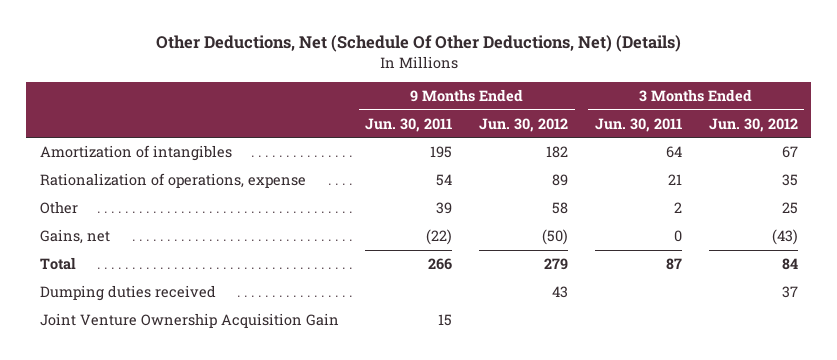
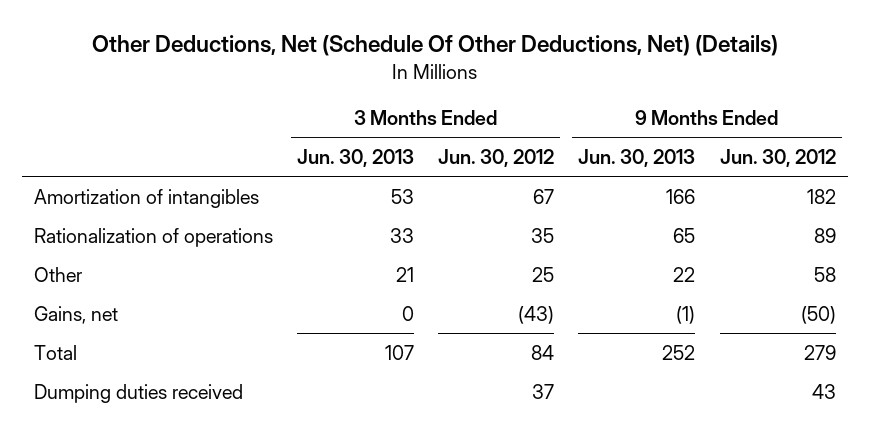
[365,117,453,132] Jun. 30, 2011 -> none
[594,117,682,132] Jun. 30, 2011 -> none
none -> [296,148,414,167] Jun. 30, 2013
none -> [578,148,696,167] Jun. 30, 2013
[39,173,306,189] Rationalization of operations, expense -> [33,227,273,247] Rationalization of operations
[39,313,339,329] Joint Venture Ownership Acquisition Gain -> none

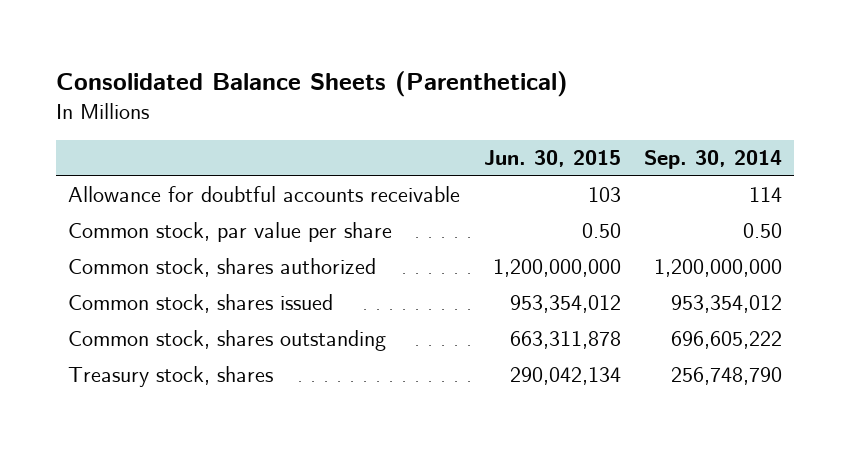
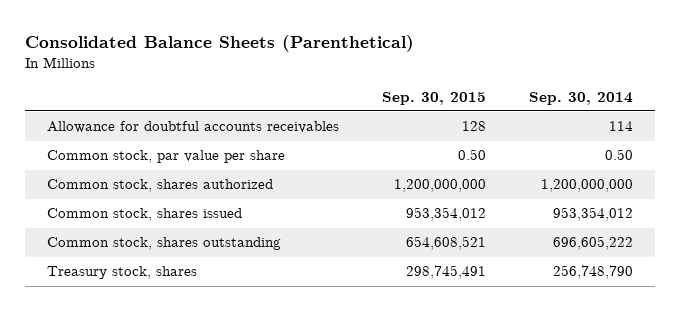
[483,150,621,168] Jun. 30, 2015 -> none
none -> [381,91,486,105] Sep. 30, 2015
[68,186,461,203] Allowance for doubtful accounts receivable -> [46,121,339,134] Allowance for doubtful accounts receivables

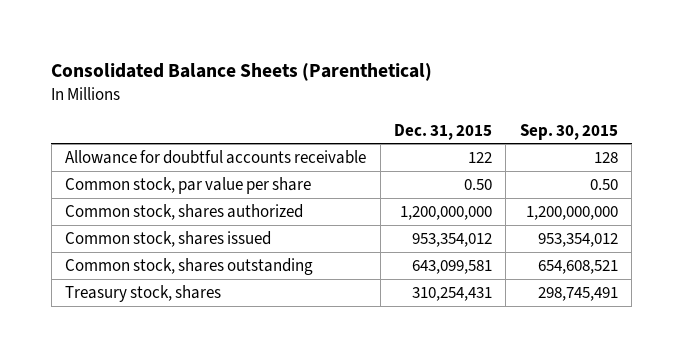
[528,91,633,105] Sep. 30, 2014 -> none
none -> [393,123,492,140] Dec. 31, 2015
[46,121,339,134] Allowance for doubtful accounts receivables -> [65,149,367,164] Allowance for doubtful accounts receivable

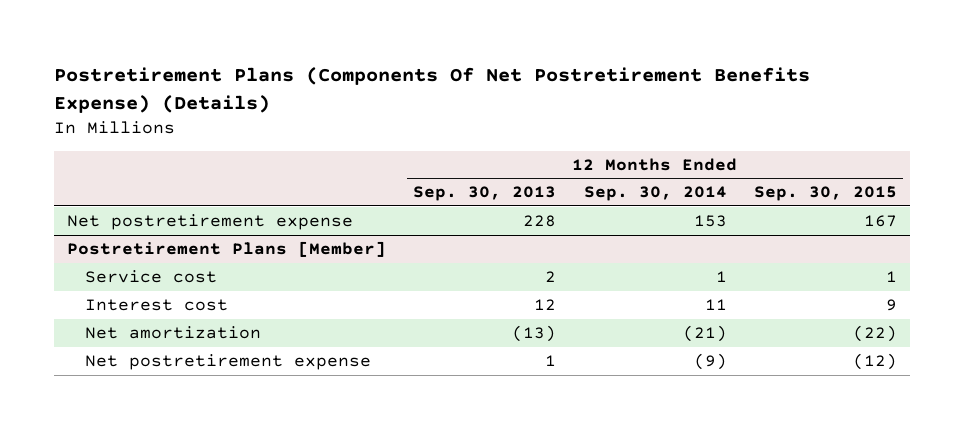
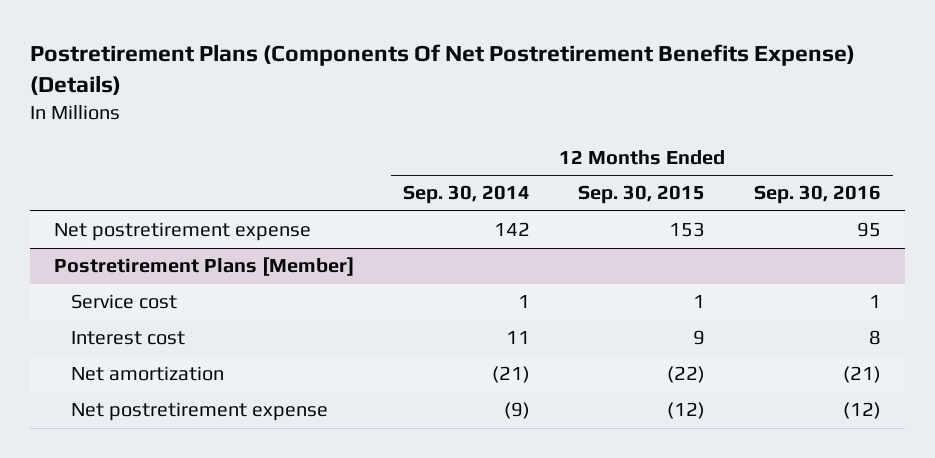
[413,186,557,202] Sep. 30, 2013 -> none
none -> [754,185,882,205] Sep. 30, 2016
[693,215,727,228] 153 -> [493,222,530,237] 142
[863,215,897,228] 167 -> [669,222,706,238] 153

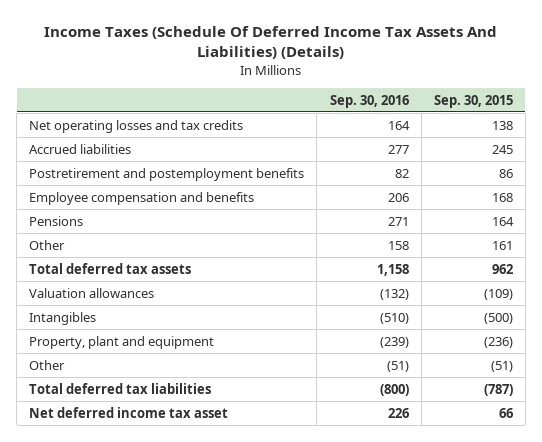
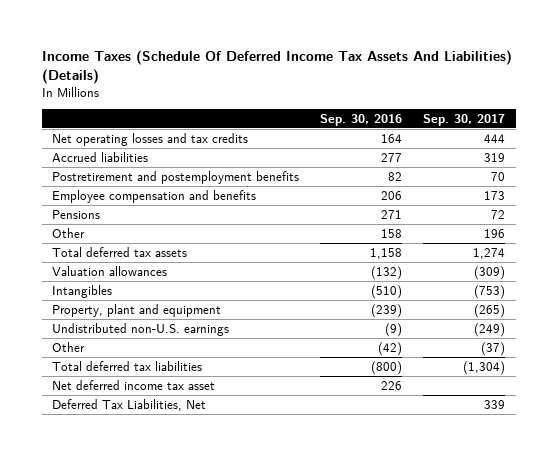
[433,94,513,108] Sep. 30, 2015 -> none
none -> [423,113,506,126] Sep. 30, 2017
none -> [52,322,230,336] Undistributed non-U.S. earnings
[386,360,409,372] (51) -> [378,341,403,356] (42)
none -> [52,398,207,411] Deferred Tax Liabilities, Net

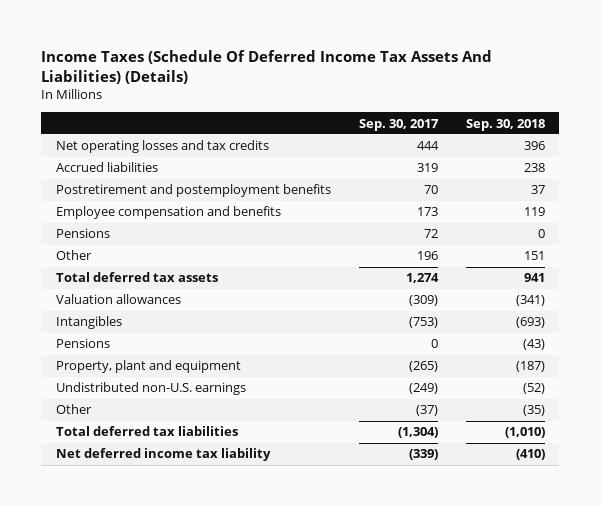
[320,113,403,126] Sep. 30, 2016 -> none
none -> [466,118,546,131] Sep. 30, 2018
none -> [55,338,110,349] Pensions
[52,379,216,390] Net deferred income tax asset -> none
[52,398,207,411] Deferred Tax Liabilities, Net -> [55,448,271,462] Net deferred income tax liability
[484,399,506,409] 339 -> [408,449,438,461] (339)

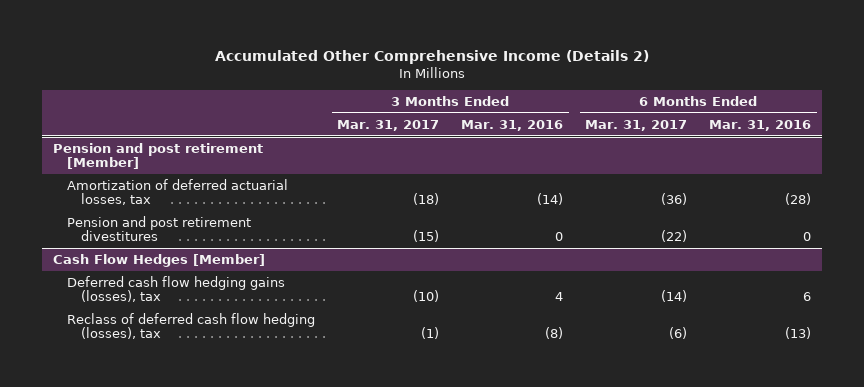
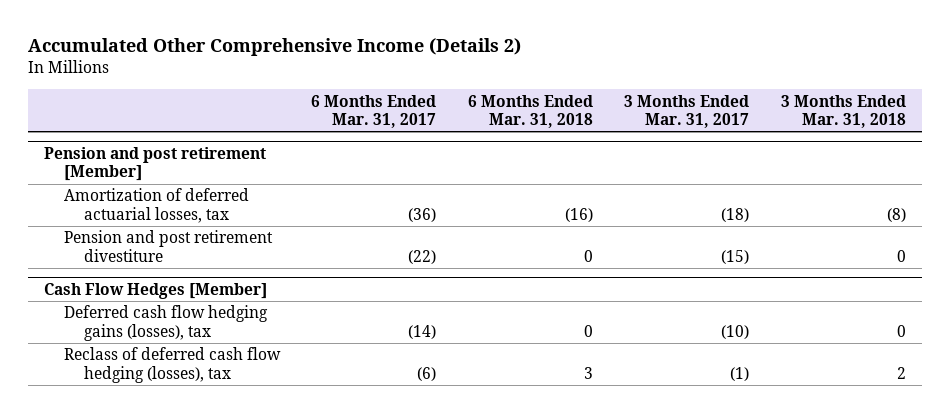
[461,119,564,131] Mar. 31, 2016 -> none
[709,119,812,131] Mar. 31, 2016 -> none
none -> [467,94,593,129] 6 Months Ended Mar. 31, 2018
none -> [781,94,907,129] 3 Months Ended Mar. 31, 2018
[67,215,252,242] Pension and post retirement divestitures -> [63,230,273,263] Pension and post retirement divestiture

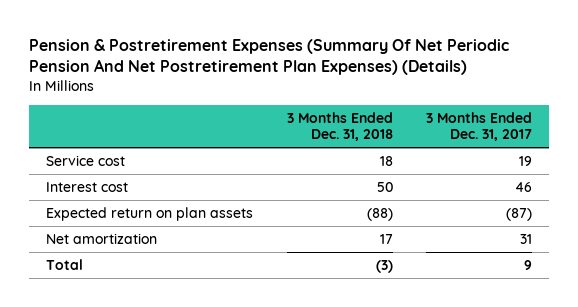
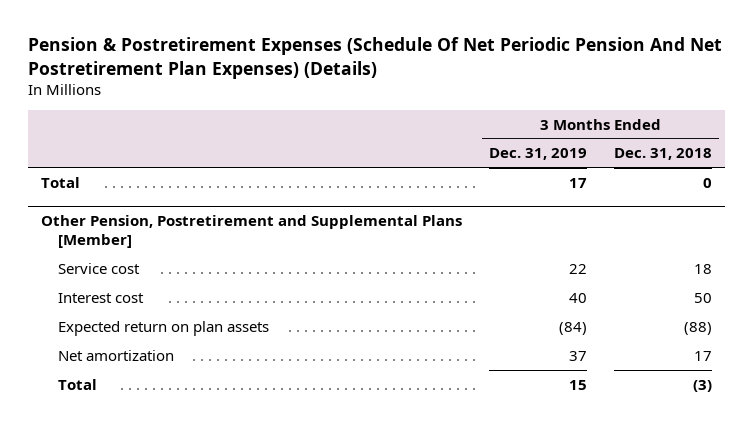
[29,38,510,76] Pension & Postretirement Expenses (Summary Of Net Periodic Pension And Net Postretirement Plan Expenses) (Details) -> [27,37,722,79] Pension & Postretirement Expenses (Schedule Of Net Periodic Pension And Net Postretirement Plan Expenses) (Details)
[426,112,533,142] 3 Months Ended Dec. 31, 2017 -> none
none -> [489,148,588,161] Dec. 31, 2019
none -> [41,176,81,188] Total
none -> [41,215,463,249] Other Pension, Postretirement and Supplemental Plans [Member]

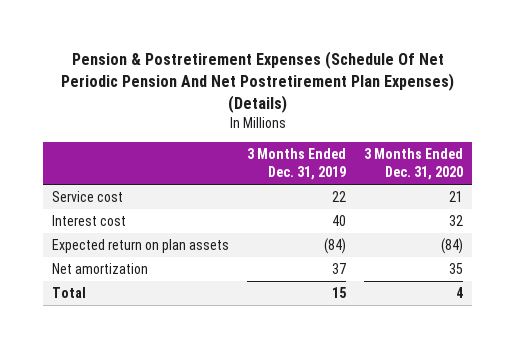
[613,148,712,161] Dec. 31, 2018 -> none
none -> [363,148,463,181] 3 Months Ended Dec. 31, 2020
[41,176,81,188] Total -> none
[41,215,463,249] Other Pension, Postretirement and Supplemental Plans [Member] -> none

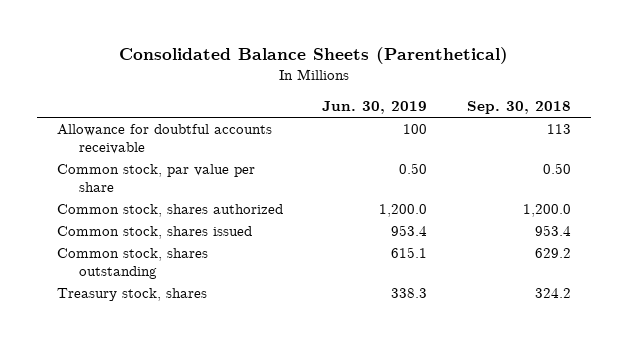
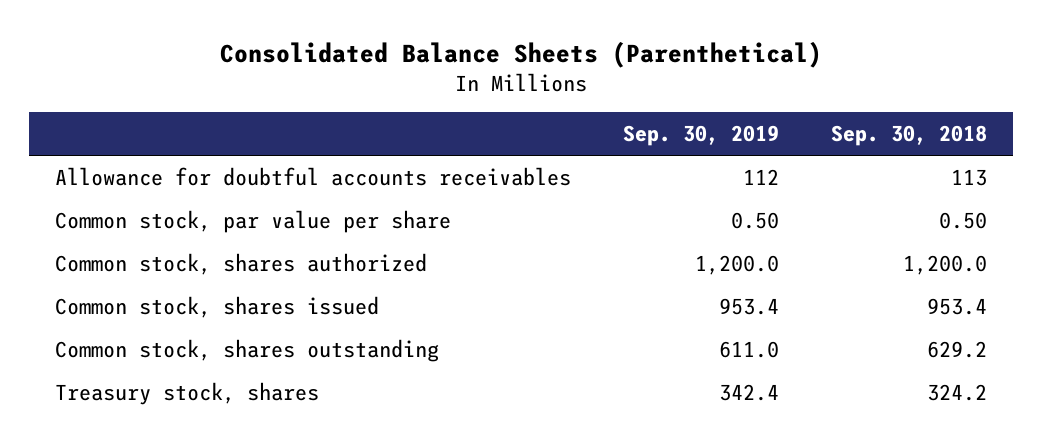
[322,101,428,115] Jun. 30, 2019 -> none
none -> [622,125,779,147] Sep. 30, 2019
[56,124,272,155] Allowance for doubtful accounts receivable -> [54,167,571,187] Allowance for doubtful accounts receivables

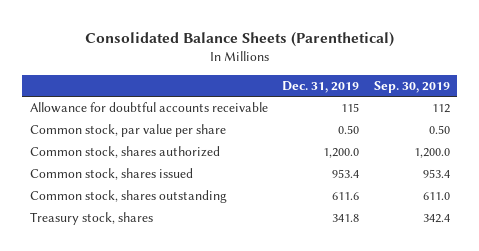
[830,125,987,147] Sep. 30, 2018 -> none
none -> [282,80,360,93] Dec. 31, 2019
[54,167,571,187] Allowance for doubtful accounts receivables -> [29,102,268,114] Allowance for doubtful accounts receivable

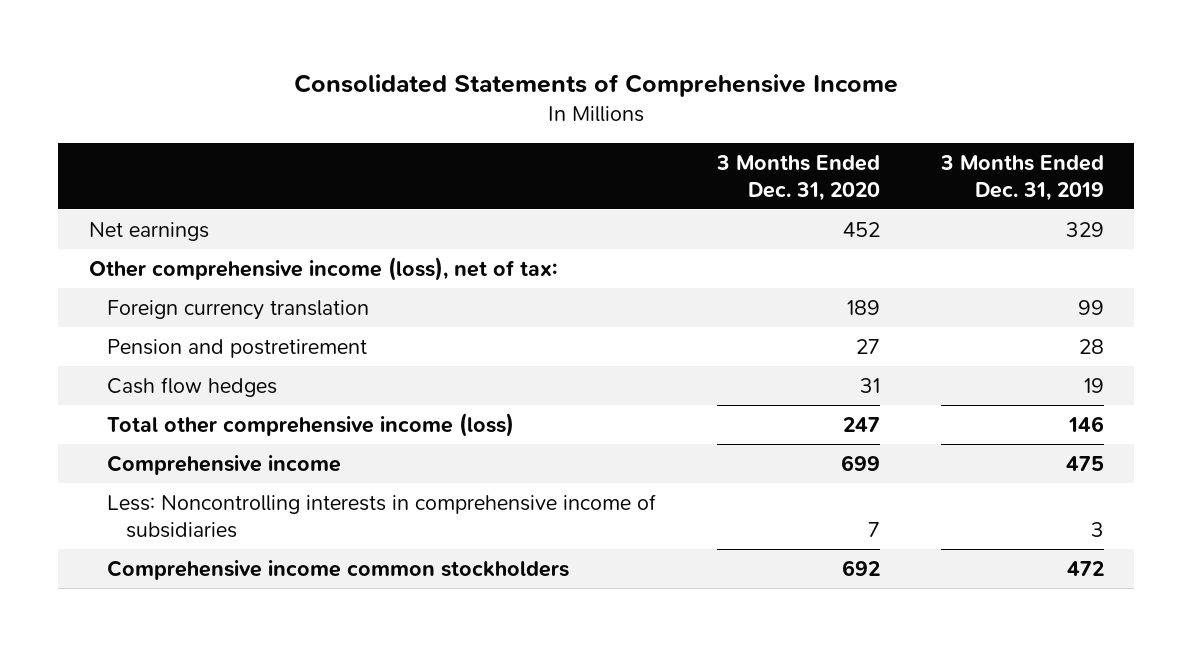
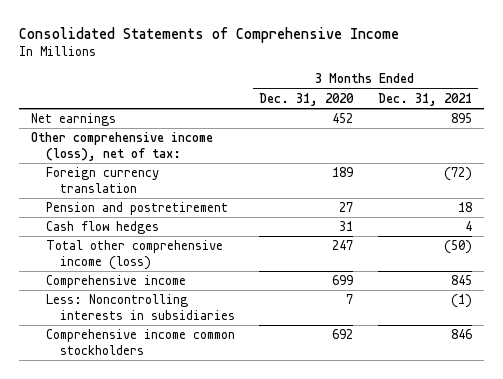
[939,154,1104,202] 3 Months Ended Dec. 31, 2019 -> none
none -> [377,92,472,106] Dec. 31, 2021
[107,493,657,538] Less: Noncontrolling interests in comprehensive income of subsidiaries -> [45,294,236,320] Less: Noncontrolling interests in subsidiaries

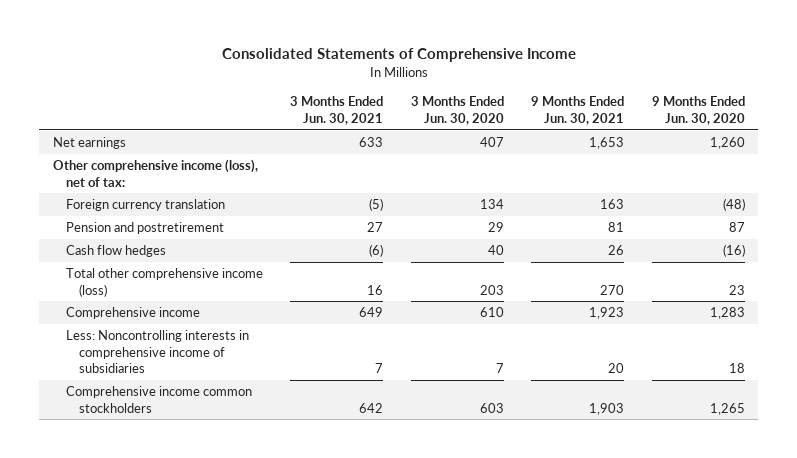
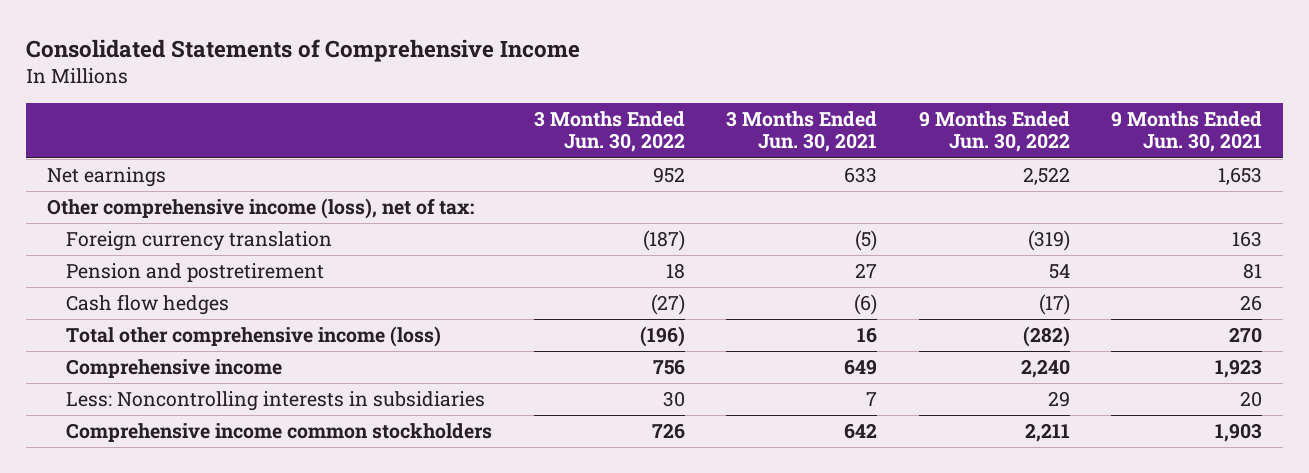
[410,96,504,125] 3 Months Ended Jun. 30, 2020 -> none
[651,96,745,125] 9 Months Ended Jun. 30, 2020 -> none
none -> [533,110,685,153] 3 Months Ended Jun. 30, 2022
none -> [918,110,1070,153] 9 Months Ended Jun. 30, 2022
[66,330,250,374] Less: Noncontrolling interests in comprehensive income of subsidiaries -> [66,391,486,412] Less: Noncontrolling interests in subsidiaries

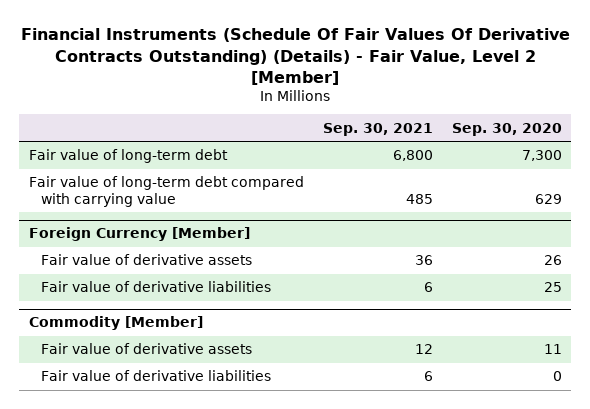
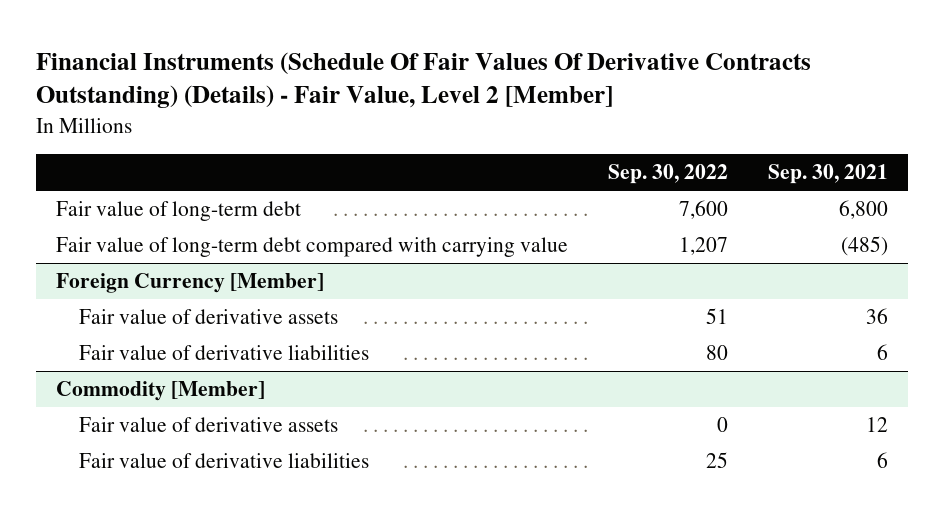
[451,122,562,136] Sep. 30, 2020 -> none
none -> [608,164,729,185] Sep. 30, 2022
[405,193,433,204] 485 -> [841,236,889,257] (485)

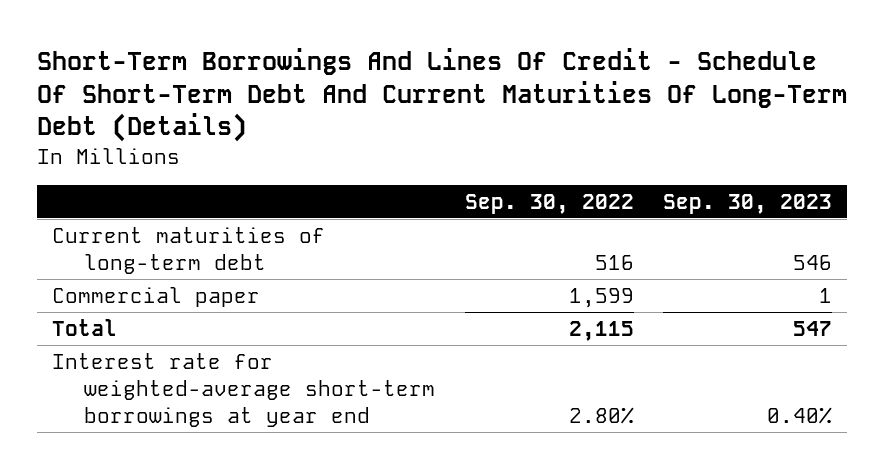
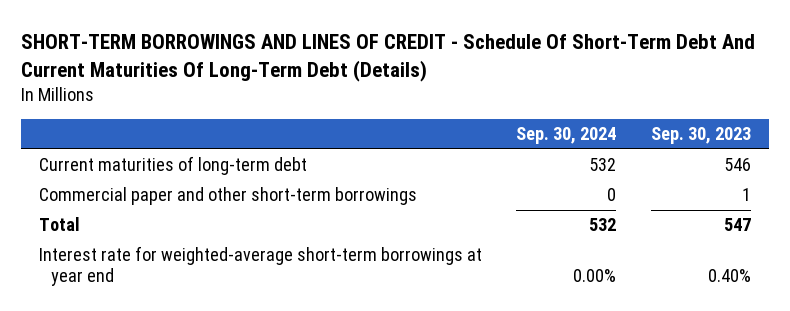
[36,47,847,143] Short-Term Borrowings And Lines Of Credit - Schedule Of Short-Term Debt And Current Maturities Of Long-Term Debt (Details) -> [21,34,756,83] SHORT-TERM BORROWINGS AND LINES OF CREDIT - Schedule Of Short-Term Debt And Current Maturities Of Long-Term Debt (Details)
[464,193,634,214] Sep. 30, 2022 -> none
none -> [516,127,617,145] Sep. 30, 2024
[51,286,260,307] Commercial paper -> [38,187,417,206] Commercial paper and other short-term borrowings

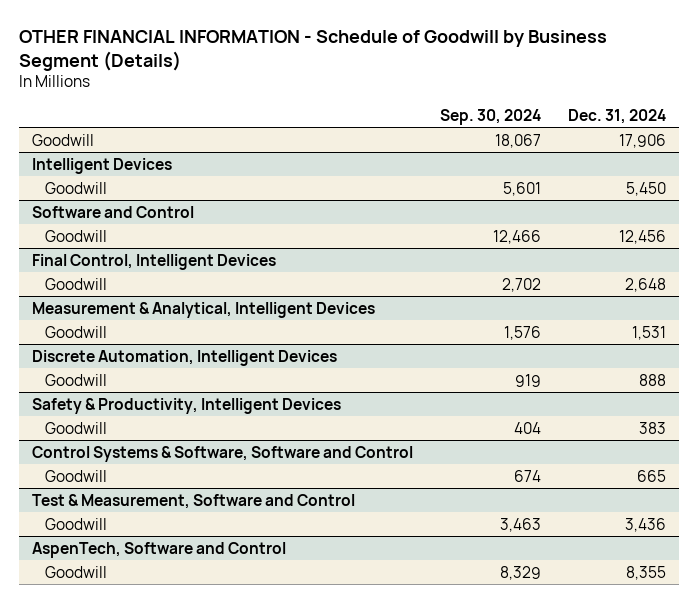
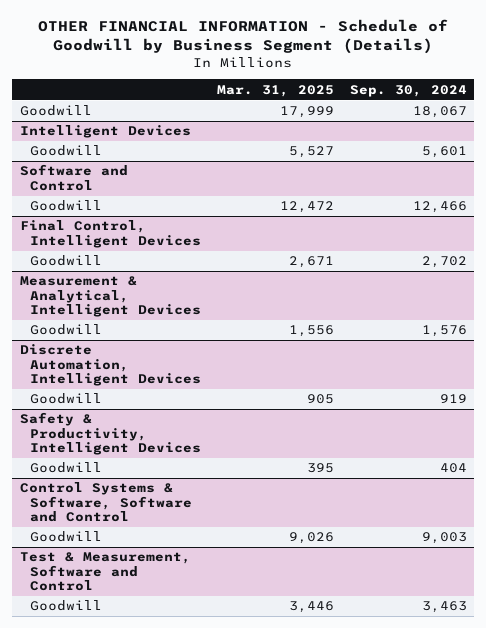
[567,108,666,124] Dec. 31, 2024 -> none
none -> [217,84,335,97] Mar. 31, 2025
[513,469,541,482] 674 -> [421,532,467,545] 9,003
[32,541,287,558] AspenTech, Software and Control -> none
[44,565,107,578] Goodwill -> none

